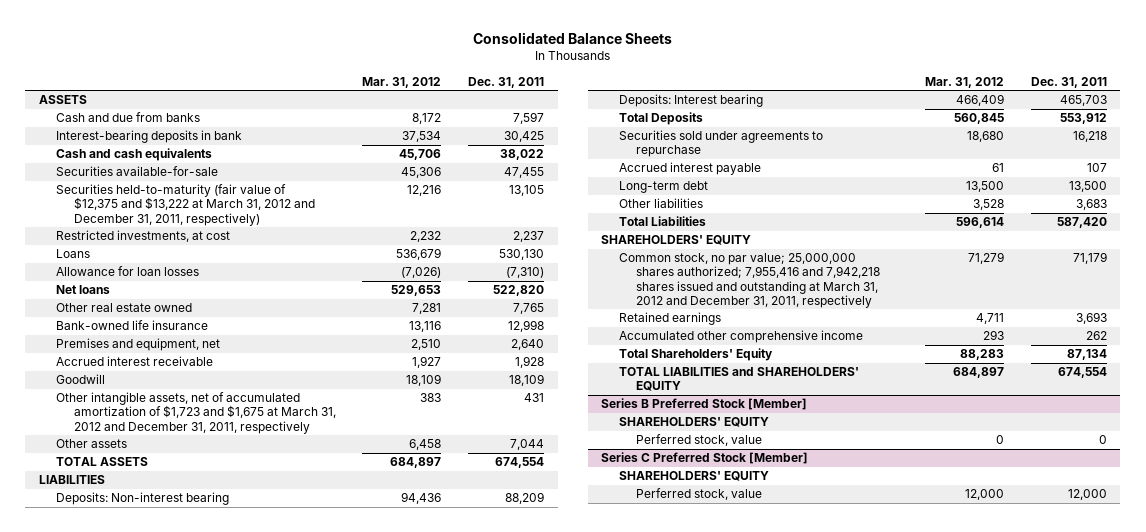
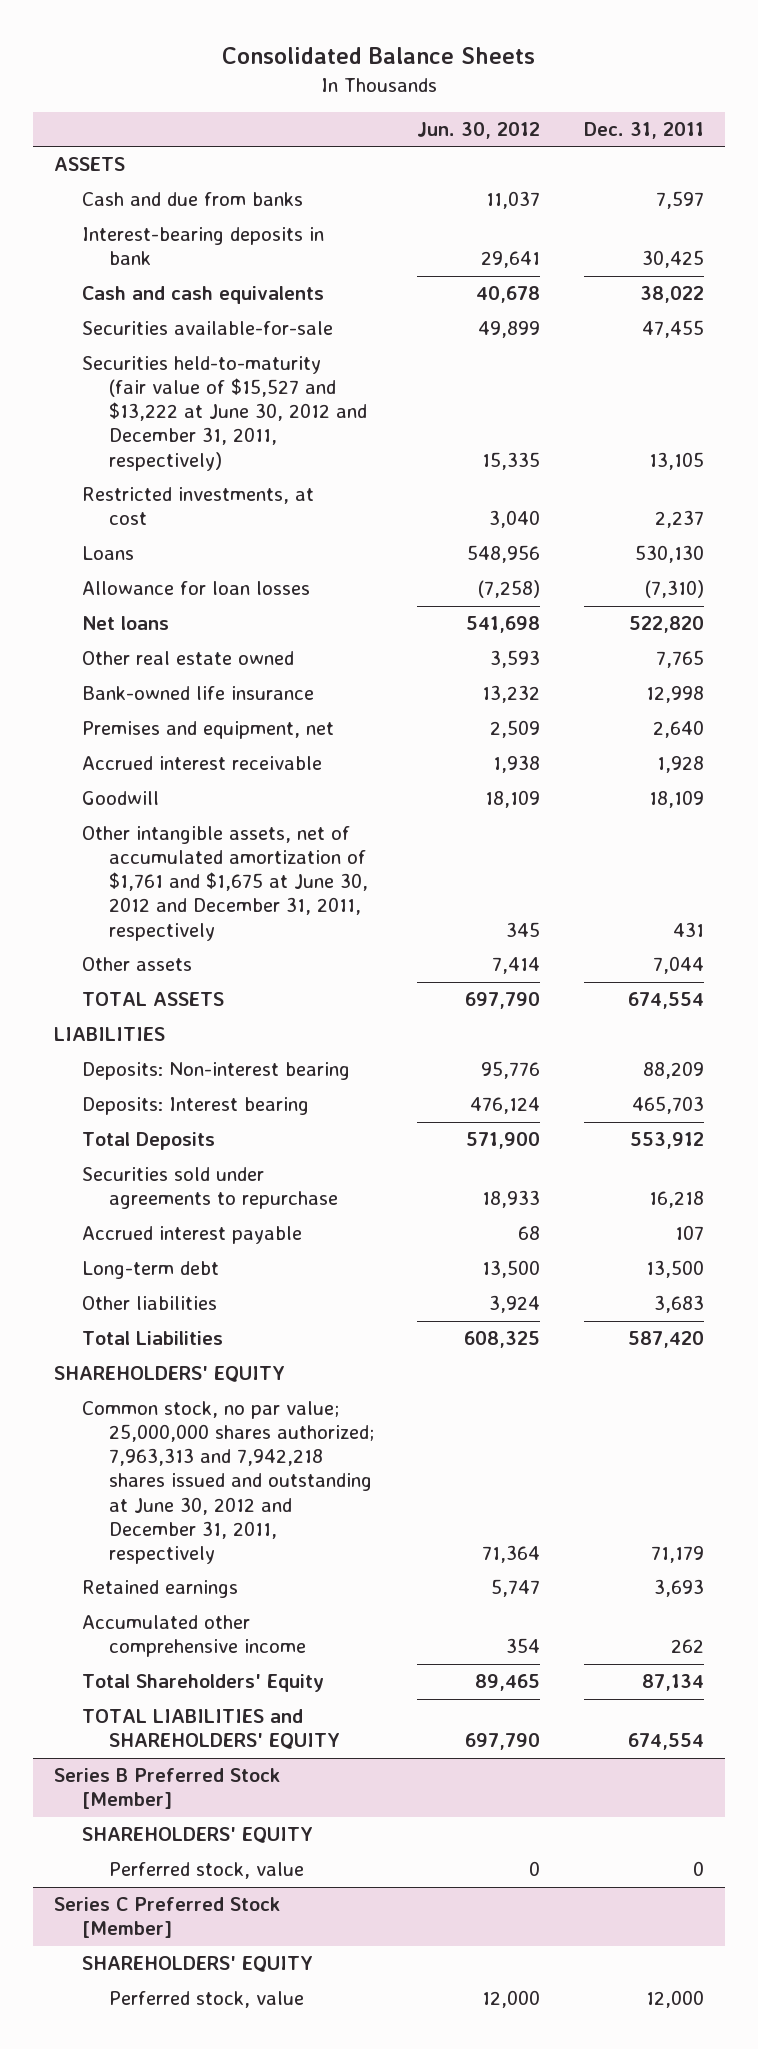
[362,76,442,88] Mar. 31, 2012 -> none
none -> [417,122,541,140] Jun. 30, 2012
[56,184,315,226] Securities held-to-maturity (fair value of $12,375 and $13,222 at March 31, 2012 and December 31, 2011, respectively) -> [81,356,368,471] Securities held-to-maturity (fair value of $15,527 and $13,222 at June 30, 2012 and December 31, 2011, respectively)
[56,392,336,434] Other intangible assets, net of accumulated amortization of $1,723 and $1,675 at March 31, 2012 and December 31, 2011, respectively -> [81,826,369,941] Other intangible assets, net of accumulated amortization of $1,761 and $1,675 at June 30, 2012 and December 31, 2011, respectively
[618,253,881,308] Common stock, no par value; 25,000,000 shares authorized; 7,955,416 and 7,942,218 shares issued and outstanding at March 31, 2012 and December 31, 2011, respectively -> [81,1401,375,1564] Common stock, no par value; 25,000,000 shares authorized; 7,963,313 and 7,942,218 shares issued and outstanding at June 30, 2012 and December 31, 2011, respectively

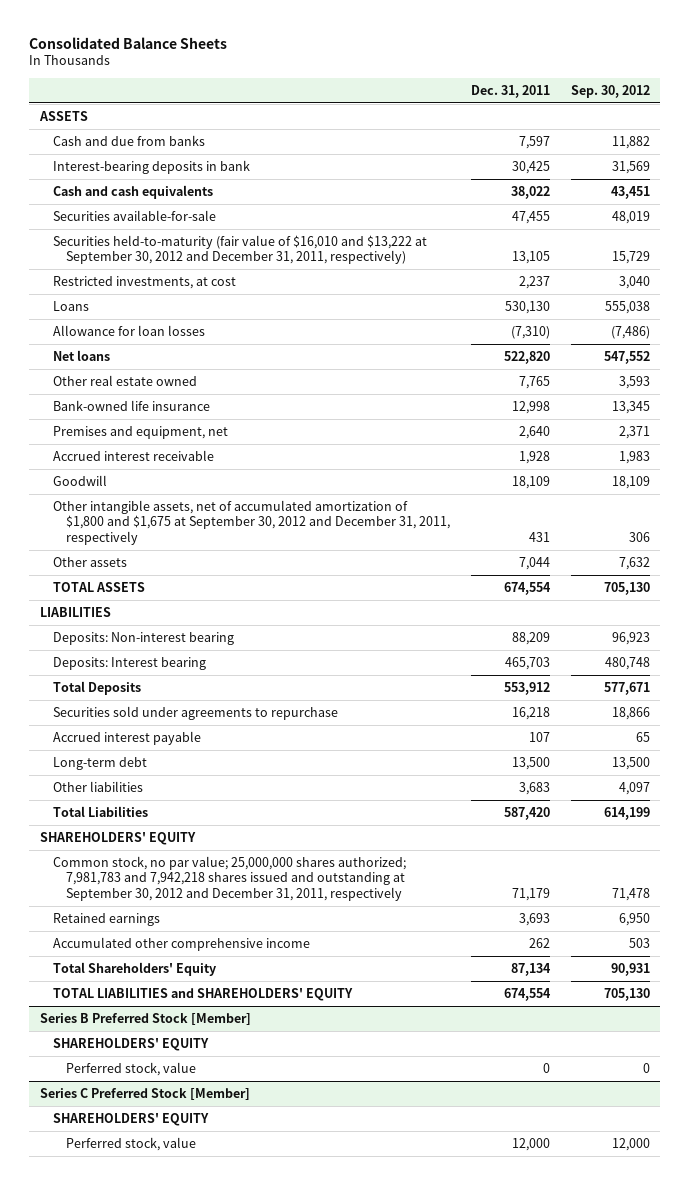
[417,122,541,140] Jun. 30, 2012 -> none
none -> [570,84,650,98] Sep. 30, 2012
[81,356,368,471] Securities held-to-maturity (fair value of $15,527 and $13,222 at June 30, 2012 and December 31, 2011, respectively) -> [53,234,428,265] Securities held-to-maturity (fair value of $16,010 and $13,222 at September 30, 2012 and December 31, 2011, respectively)
[81,826,369,941] Other intangible assets, net of accumulated amortization of $1,761 and $1,675 at June 30, 2012 and December 31, 2011, respectively -> [53,499,451,545] Other intangible assets, net of accumulated amortization of $1,800 and $1,675 at September 30, 2012 and December 31, 2011, respectively
[81,1401,375,1564] Common stock, no par value; 25,000,000 shares authorized; 7,963,313 and 7,942,218 shares issued and outstanding at June 30, 2012 and December 31, 2011, respectively -> [53,855,407,901] Common stock, no par value; 25,000,000 shares authorized; 7,981,783 and 7,942,218 shares issued and outstanding at September 30, 2012 and December 31, 2011, respectively

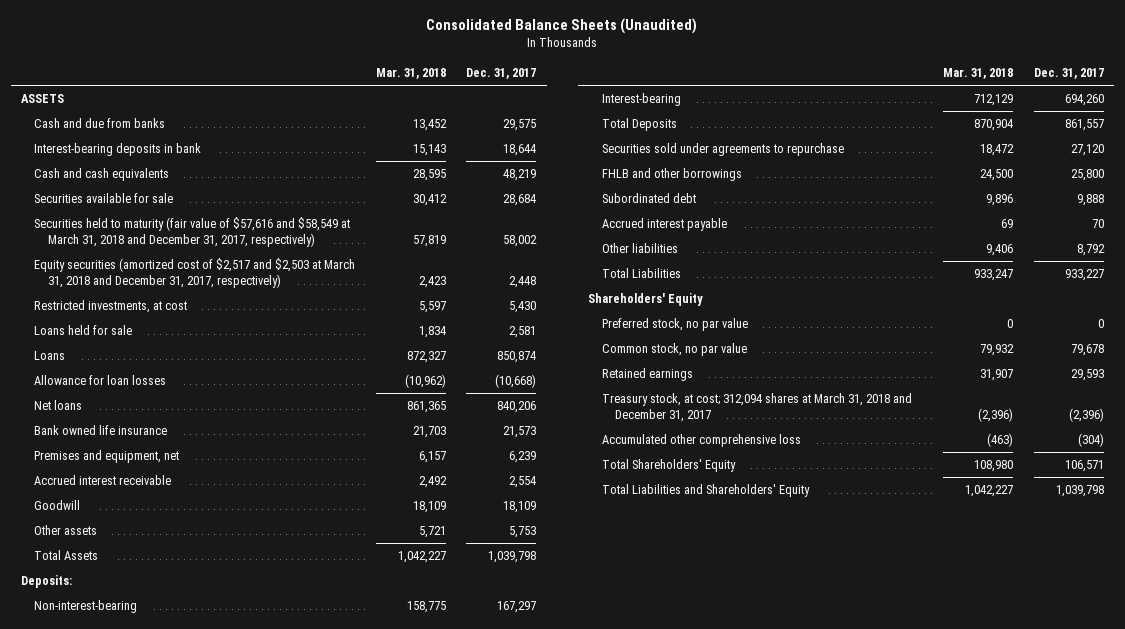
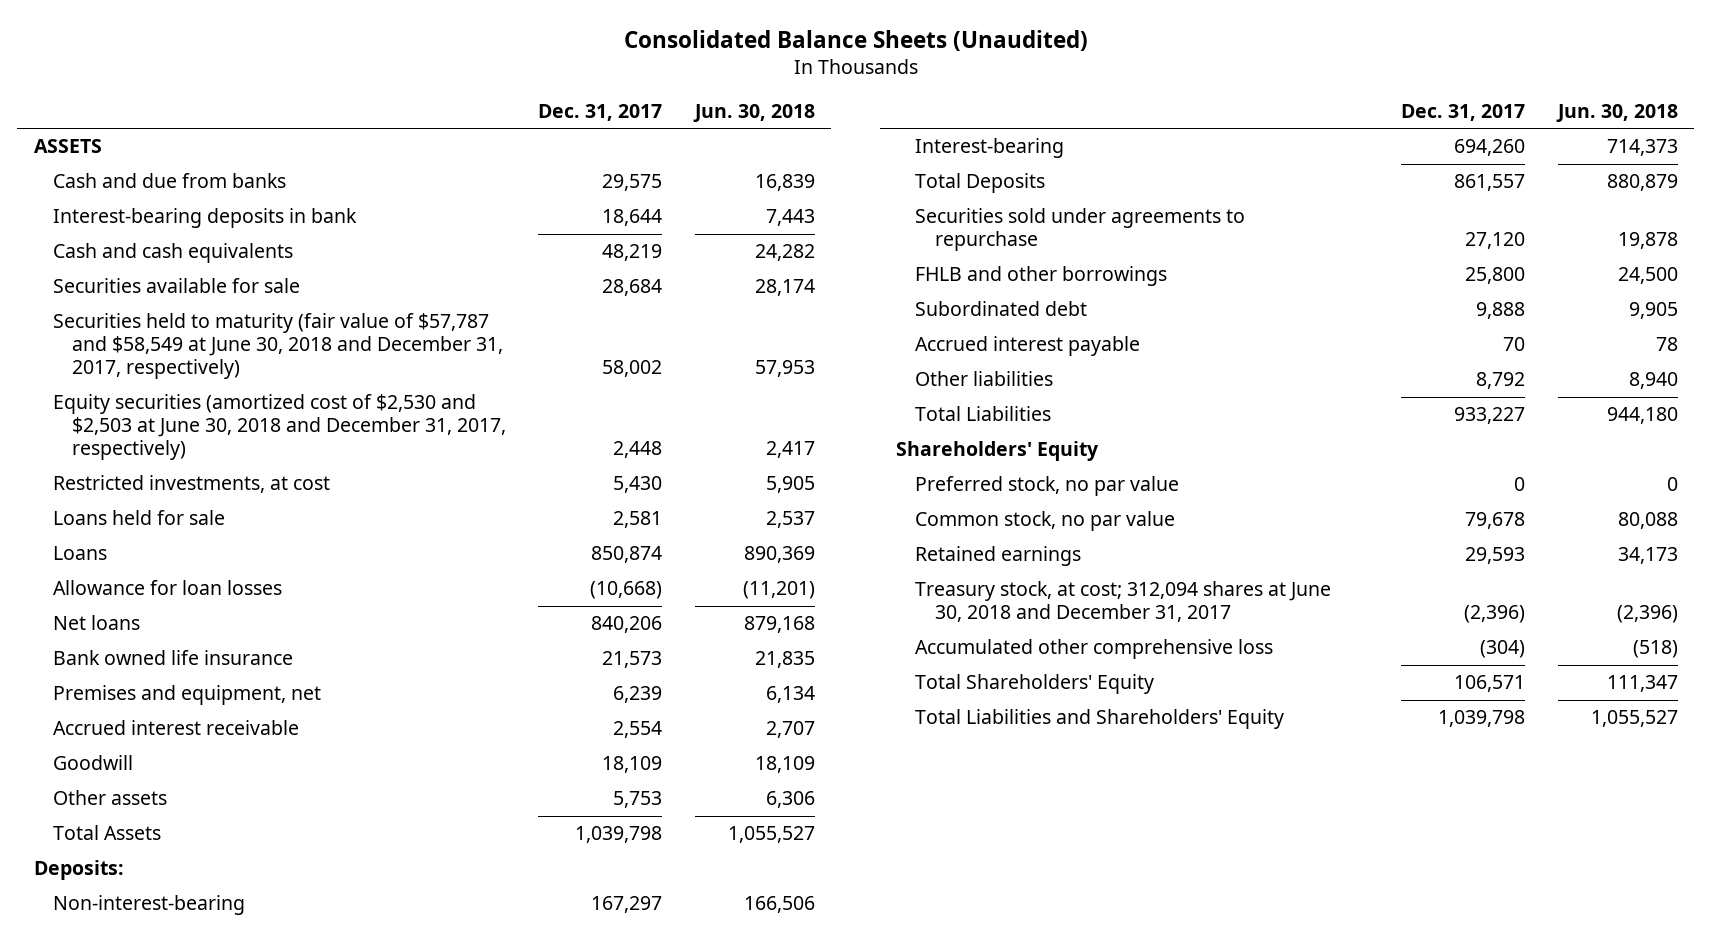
[375,67,446,79] Mar. 31, 2018 -> none
none -> [692,103,815,122] Jun. 30, 2018
[34,217,351,248] Securities held to maturity (fair value of $57,616 and $58,549 at March 31, 2018 and December 31, 2017, respectively) -> [52,313,503,380] Securities held to maturity (fair value of $57,787 and $58,549 at June 30, 2018 and December 31, 2017, respectively)
[34,258,356,289] Equity securities (amortized cost of $2,517 and $2,503 at March 31, 2018 and December 31, 2017, respectively) -> [52,394,506,461] Equity securities (amortized cost of $2,530 and $2,503 at June 30, 2018 and December 31, 2017, respectively)
[601,393,912,423] Treasury stock, at cost; 312,094 shares at March 31, 2018 and December 31, 2017 -> [915,581,1332,623] Treasury stock, at cost; 312,094 shares at June 30, 2018 and December 31, 2017

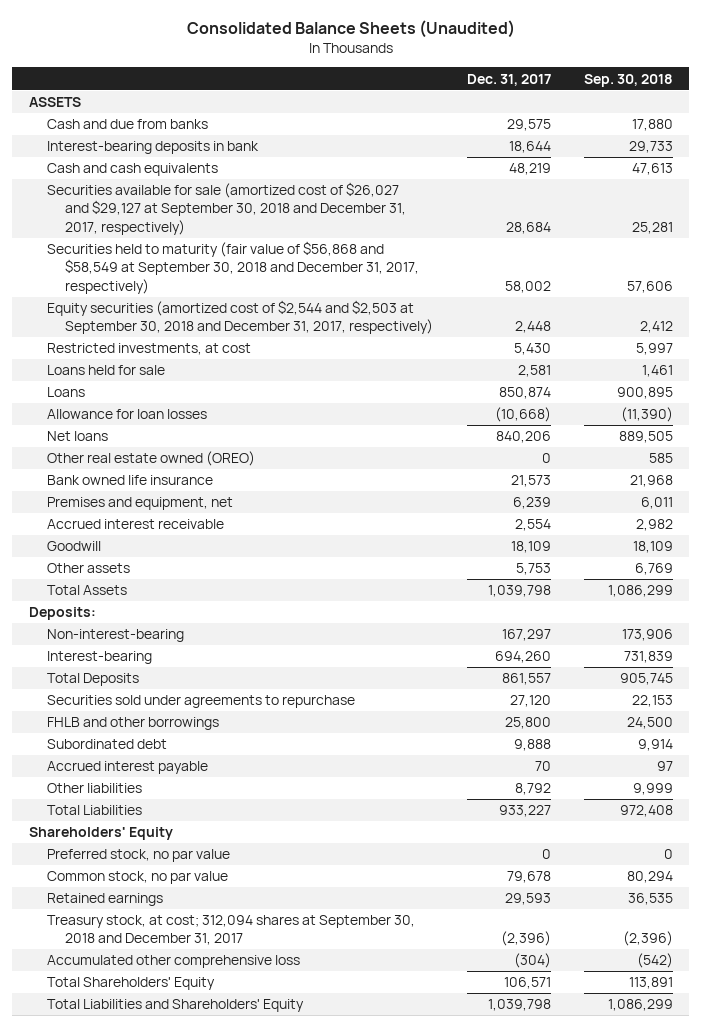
[692,103,815,122] Jun. 30, 2018 -> none
none -> [583,73,673,87] Sep. 30, 2018
[52,278,300,294] Securities available for sale -> [47,182,407,235] Securities available for sale (amortized cost of $26,027 and $29,127 at September 30, 2018 and December 31, 2017, respectively)
[52,313,503,380] Securities held to maturity (fair value of $57,787 and $58,549 at June 30, 2018 and December 31, 2017, respectively) -> [47,241,420,294] Securities held to maturity (fair value of $56,868 and $58,549 at September 30, 2018 and December 31, 2017, respectively)
[52,394,506,461] Equity securities (amortized cost of $2,530 and $2,503 at June 30, 2018 and December 31, 2017, respectively) -> [47,300,434,335] Equity securities (amortized cost of $2,544 and $2,503 at September 30, 2018 and December 31, 2017, respectively)
none -> [47,451,256,467] Other real estate owned (OREO)
[915,581,1332,623] Treasury stock, at cost; 312,094 shares at June 30, 2018 and December 31, 2017 -> [47,915,416,946] Treasury stock, at cost; 312,094 shares at September 30, 2018 and December 31, 2017

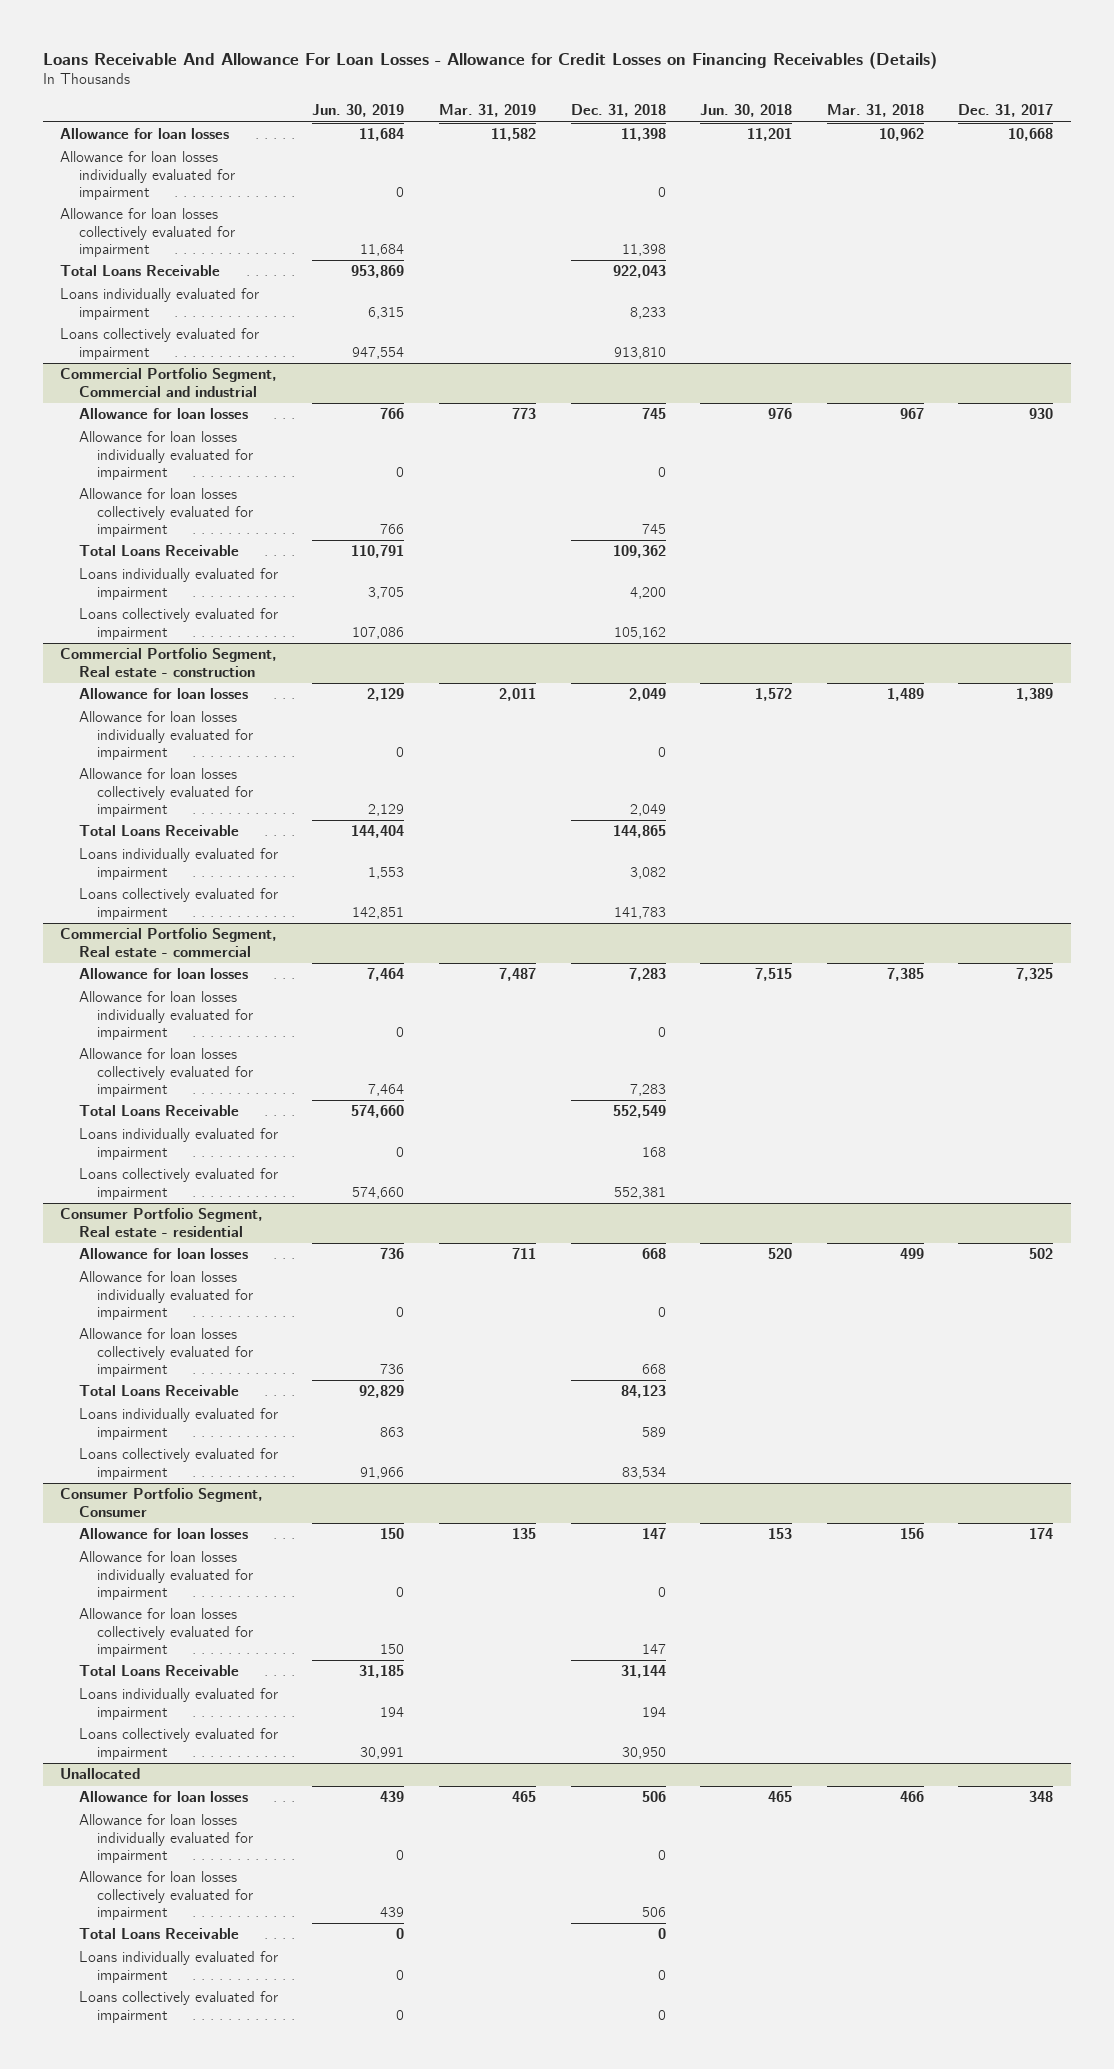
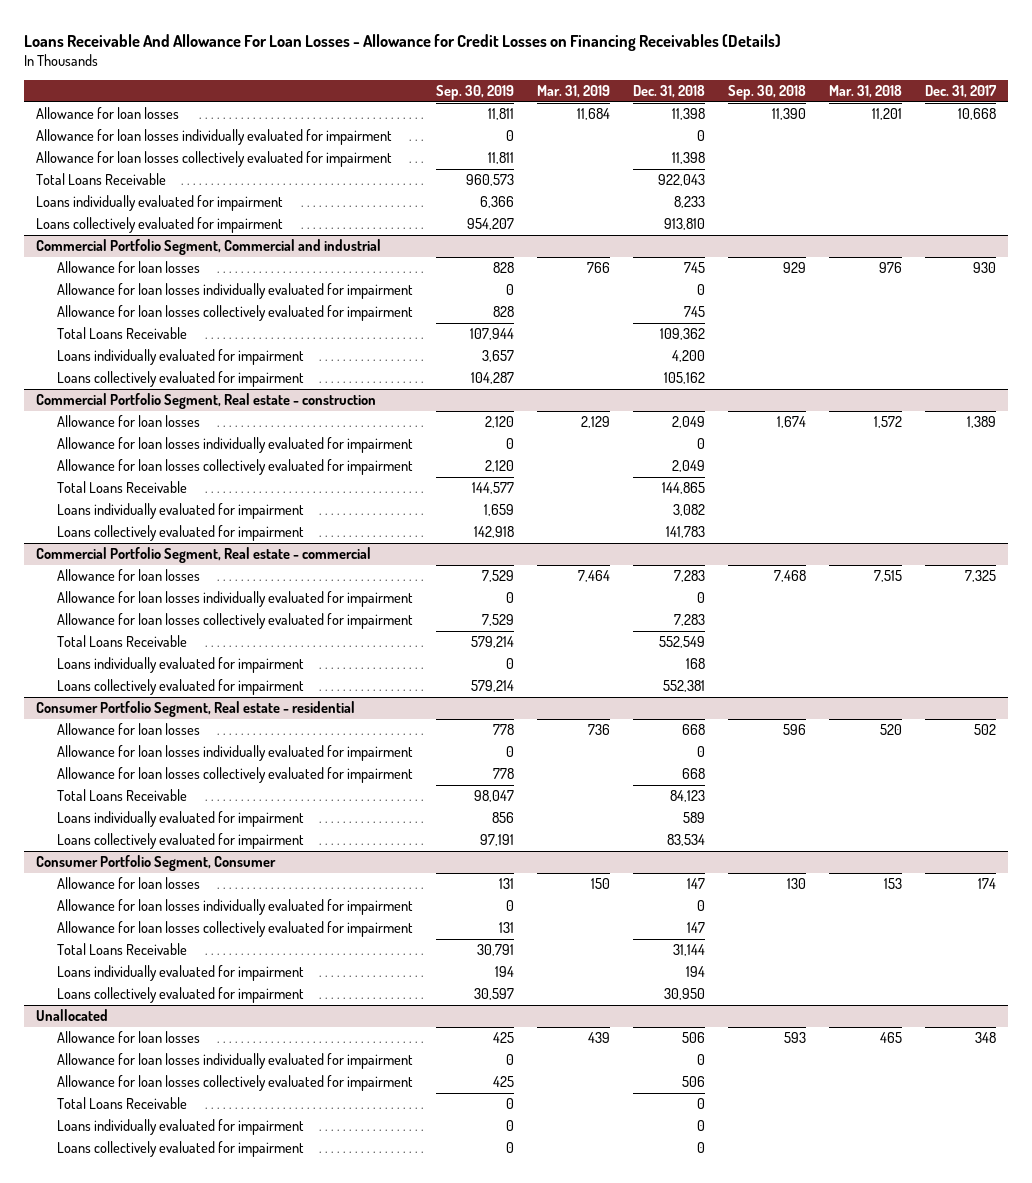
[312,103,405,117] Jun. 30, 2019 -> none
[700,103,793,117] Jun. 30, 2018 -> none
none -> [435,85,514,101] Sep. 30, 2019
none -> [728,85,807,101] Sep. 30, 2018
[490,128,536,142] 11,582 -> [576,108,610,121] 11,684
[878,128,924,142] 10,962 -> [872,108,903,121] 11,201
[511,408,536,420] 773 -> [586,262,610,274] 766
[899,408,924,420] 967 -> [879,262,903,274] 976
[498,688,536,702] 2,011 -> [580,416,610,429] 2,129
[886,688,924,702] 1,489 -> [874,416,903,429] 1,572
[498,968,536,982] 7,487 -> [577,570,610,583] 7,464
[886,968,924,982] 7,385 -> [874,570,903,583] 7,515
[511,1248,536,1260] 711 -> [587,724,610,736] 736
[899,1248,924,1260] 499 -> [880,724,903,736] 520
[511,1528,536,1540] 135 -> [590,878,610,890] 150
[899,1528,924,1540] 156 -> [884,878,903,890] 153
[511,1791,536,1803] 465 -> [587,1032,610,1044] 439
[899,1791,924,1803] 466 -> [880,1032,903,1044] 465

